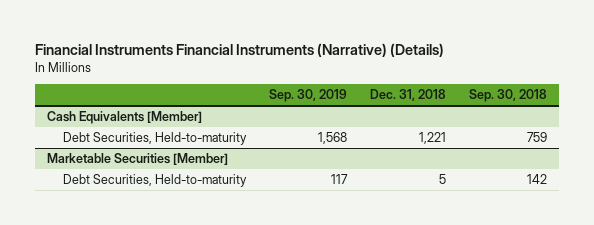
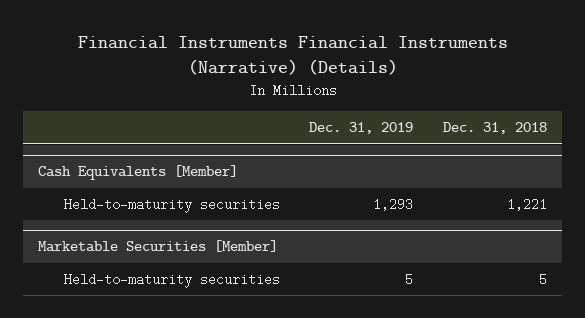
[268,89,347,103] Sep. 30, 2019 -> none
[469,89,548,103] Sep. 30, 2018 -> none
none -> [309,122,414,135] Dec. 31, 2019
[62,132,247,146] Debt Securities, Held-to-maturity -> [63,198,280,214] Held-to-maturity securities
[62,174,247,188] Debt Securities, Held-to-maturity -> [63,273,280,289] Held-to-maturity securities

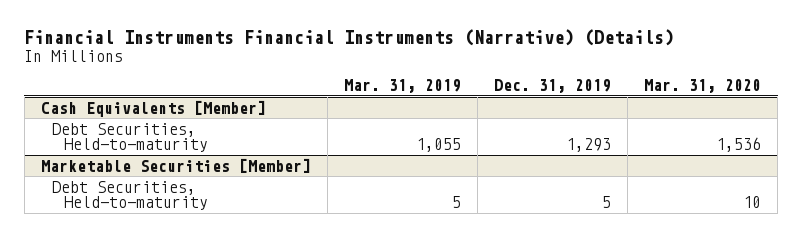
[442,122,547,135] Dec. 31, 2018 -> none
none -> [343,79,461,94] Mar. 31, 2019
none -> [644,79,762,94] Mar. 31, 2020
[63,198,280,214] Held-to-maturity securities -> [52,122,209,153] Debt Securities, Held-to-maturity
[63,273,280,289] Held-to-maturity securities -> [52,180,209,211] Debt Securities, Held-to-maturity

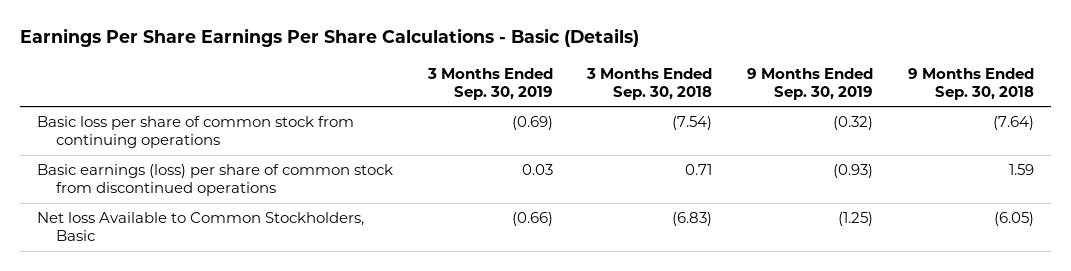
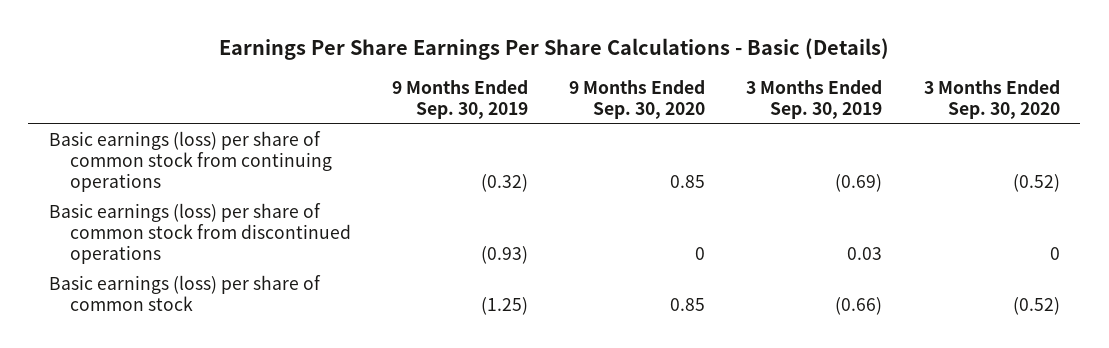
[586,67,713,100] 3 Months Ended Sep. 30, 2018 -> none
[907,67,1034,100] 9 Months Ended Sep. 30, 2018 -> none
none -> [569,80,706,120] 9 Months Ended Sep. 30, 2020
none -> [923,80,1060,120] 3 Months Ended Sep. 30, 2020
[37,116,355,149] Basic loss per share of common stock from continuing operations -> [48,131,332,193] Basic earnings (loss) per share of common stock from continuing operations
[37,212,365,242] Net loss Available to Common Stockholders, Basic -> [48,275,321,312] Basic earnings (loss) per share of common stock

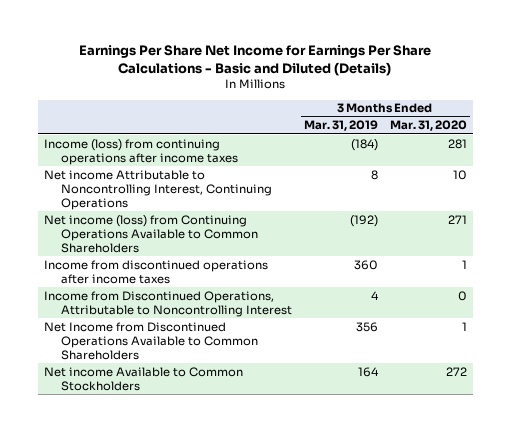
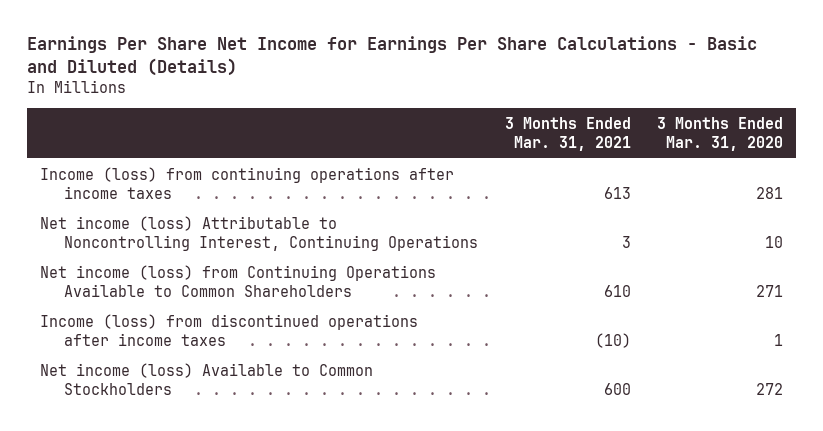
[304,120,379,132] Mar. 31, 2019 -> none
none -> [504,117,631,151] 3 Months Ended Mar. 31, 2021
[43,169,273,210] Net income Attributable to Noncontrolling Interest, Continuing Operations -> [40,215,478,251] Net income (loss) Attributable to Noncontrolling Interest, Continuing Operations
[43,290,293,317] Income from Discontinued Operations, Attributable to Noncontrolling Interest -> none
[43,321,259,360] Net Income from Discontinued Operations Available to Common Shareholders -> none
[43,259,268,284] Income from discontinued operations after income taxes -> [40,313,419,346] Income (loss) from discontinued operations after income taxes
[43,366,243,391] Net income Available to Common Stockholders -> [40,362,374,395] Net income (loss) Available to Common Stockholders

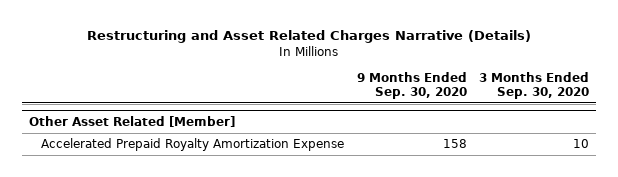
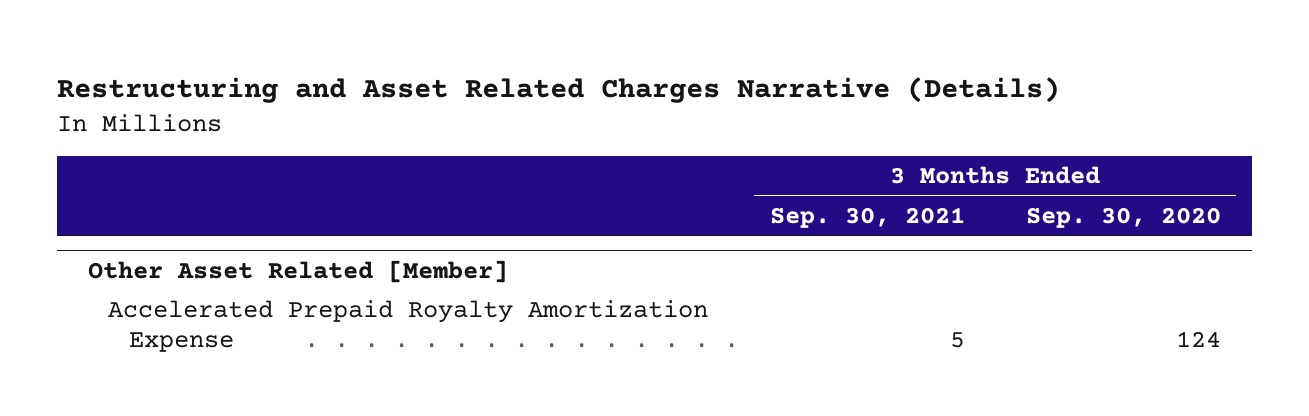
[356,72,467,99] 9 Months Ended Sep. 30, 2020 -> none
none -> [769,206,965,228] Sep. 30, 2021
[573,139,590,149] 10 -> [1175,330,1221,347] 124

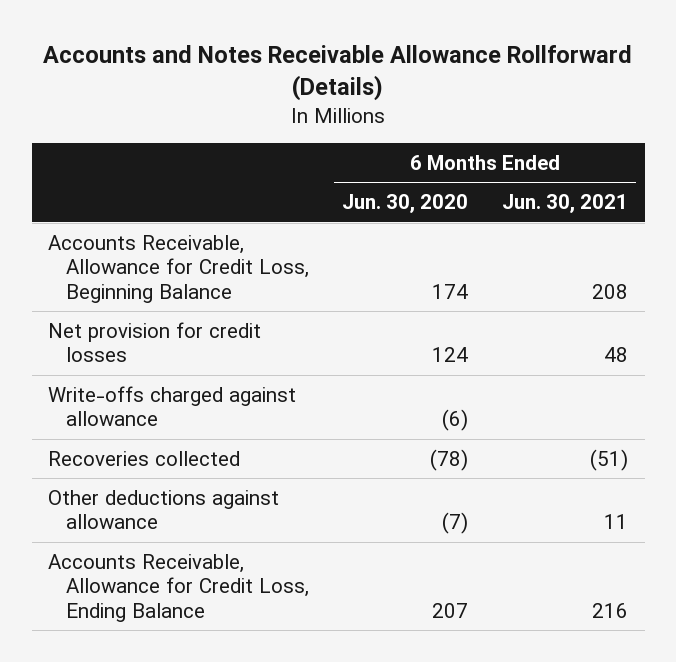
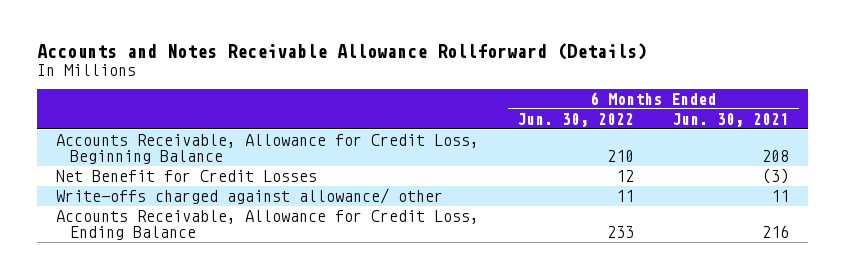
[342,194,469,214] Jun. 30, 2020 -> none
none -> [517,112,635,127] Jun. 30, 2022
[48,385,297,427] Write-offs charged against allowance -> none
[48,450,241,466] Recoveries collected -> none
[48,321,262,363] Net provision for credit losses -> [56,170,318,183] Net Benefit for Credit Losses
[603,347,628,363] 48 -> [762,168,790,185] (3)
[48,489,280,530] Other deductions against allowance -> [56,188,444,205] Write-offs charged against allowance/ other

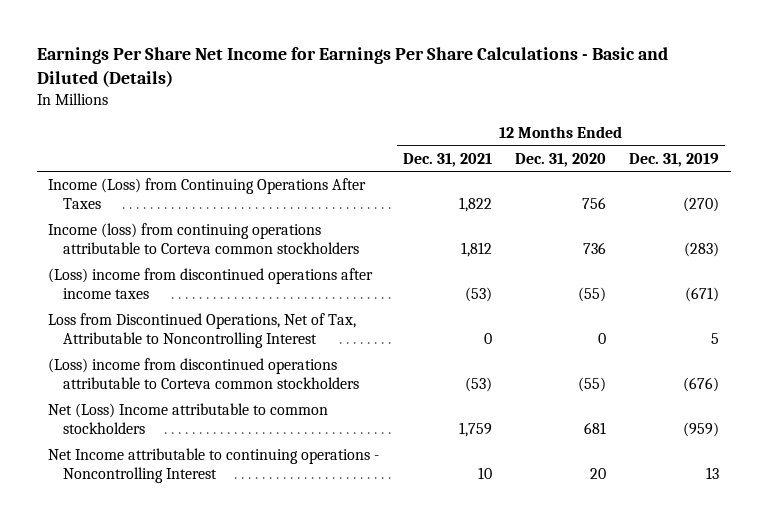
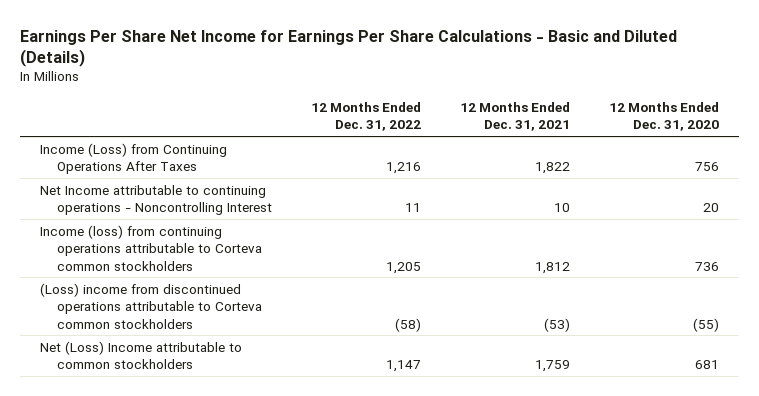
[629,152,720,167] Dec. 31, 2019 -> none
none -> [311,101,422,132] 12 Months Ended Dec. 31, 2022
[48,447,380,484] Net Income attributable to continuing operations - Noncontrolling Interest -> [39,184,272,216] Net Income attributable to continuing operations - Noncontrolling Interest
[48,267,374,300] (Loss) income from discontinued operations after income taxes -> none
[48,312,357,349] Loss from Discontinued Operations, Net of Tax, Attributable to Noncontrolling Interest -> none

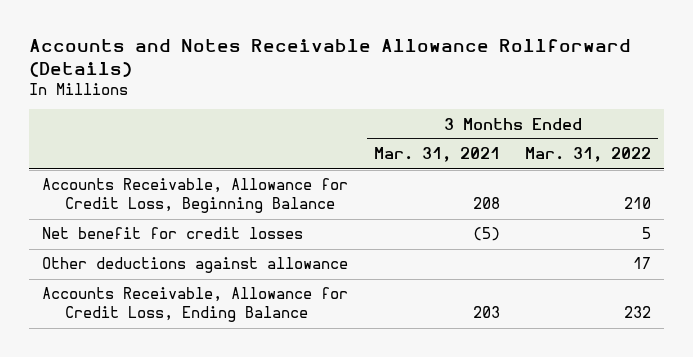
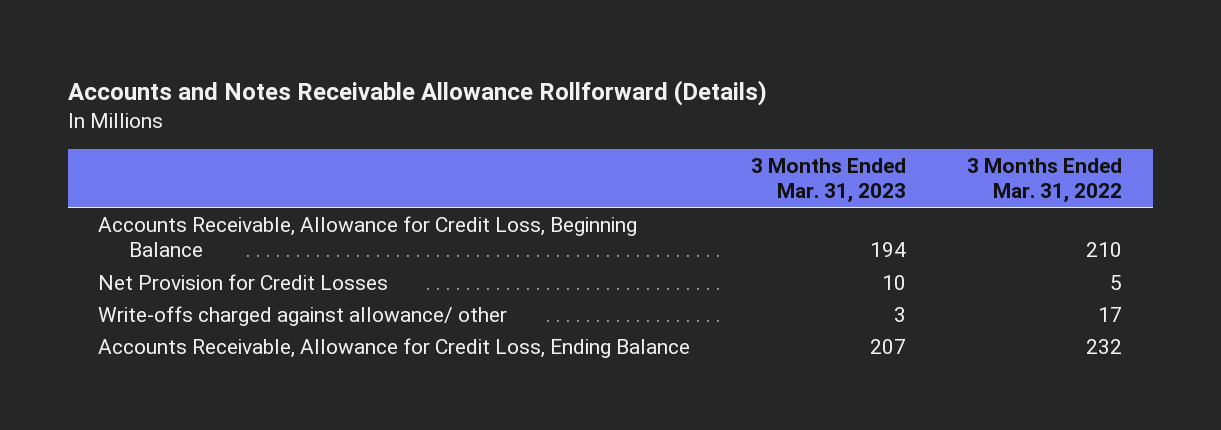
[373,147,500,163] Mar. 31, 2021 -> none
none -> [751,157,907,204] 3 Months Ended Mar. 31, 2023
[41,227,303,240] Net benefit for credit losses -> [98,273,389,290] Net Provision for Credit Losses
[41,257,348,274] Other deductions against allowance -> [98,305,508,326] Write-offs charged against allowance/ other

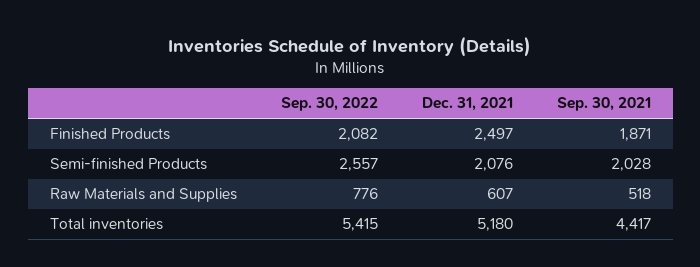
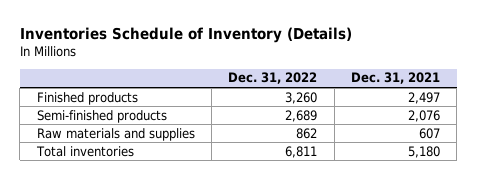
[280,97,378,112] Sep. 30, 2022 -> none
[556,97,651,112] Sep. 30, 2021 -> none
none -> [228,72,318,85] Dec. 31, 2022
[49,128,170,141] Finished Products -> [36,91,138,105] Finished products
[49,157,207,171] Semi-finished Products -> [36,109,167,123] Semi-finished products
[49,188,237,203] Raw Materials and Supplies -> [36,127,195,141] Raw materials and supplies

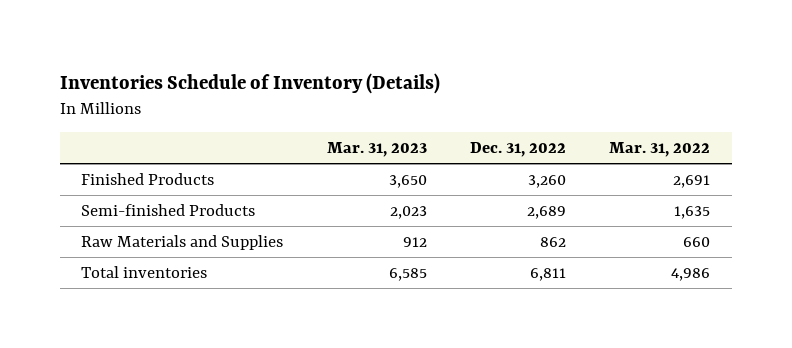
[350,72,440,85] Dec. 31, 2021 -> none
none -> [326,142,427,158] Mar. 31, 2023
none -> [609,142,711,158] Mar. 31, 2022
[36,91,138,105] Finished products -> [81,172,215,185] Finished Products
[36,109,167,123] Semi-finished products -> [81,203,256,216] Semi-finished Products
[36,127,195,141] Raw materials and supplies -> [81,234,284,250] Raw Materials and Supplies

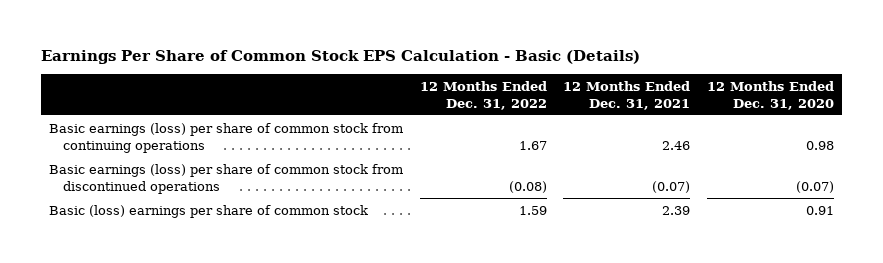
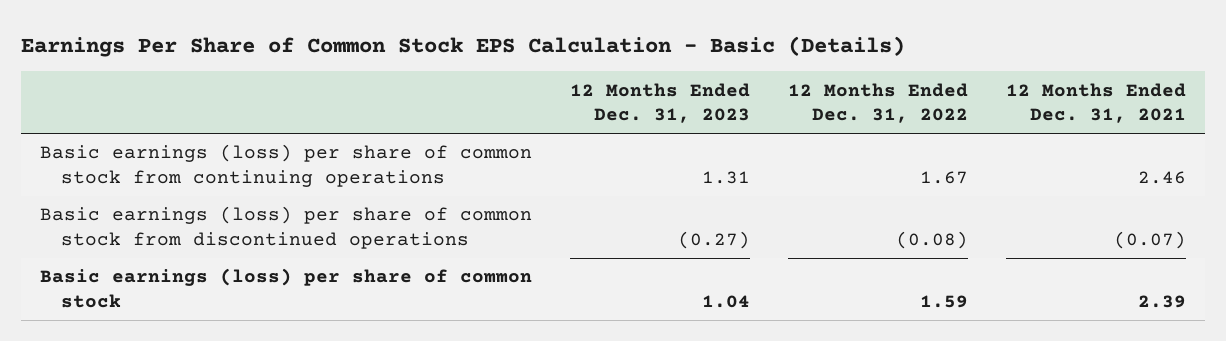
[706,80,834,110] 12 Months Ended Dec. 31, 2020 -> none
none -> [570,82,751,124] 12 Months Ended Dec. 31, 2023
[49,204,369,218] Basic (loss) earnings per share of common stock -> [40,268,533,309] Basic earnings (loss) per share of common stock

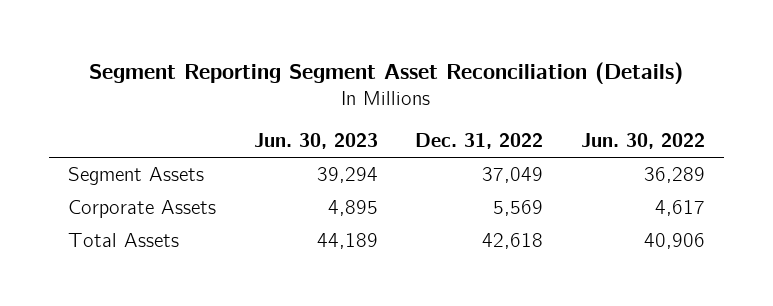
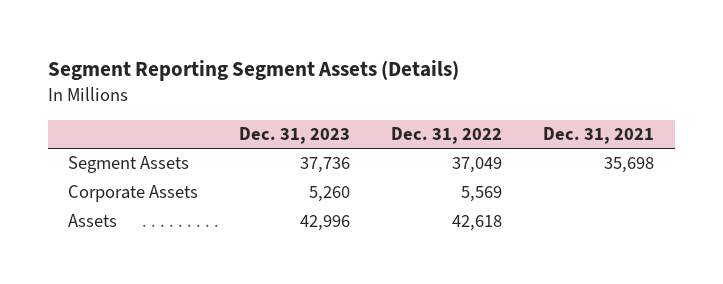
[89,61,684,84] Segment Reporting Segment Asset Reconciliation (Details) -> [47,60,459,82] Segment Reporting Segment Assets (Details)
[253,133,378,150] Jun. 30, 2023 -> none
[581,133,706,150] Jun. 30, 2022 -> none
none -> [239,127,351,145] Dec. 31, 2023
none -> [543,127,655,145] Dec. 31, 2021
[67,233,179,248] Total Assets -> [68,214,118,228] Assets

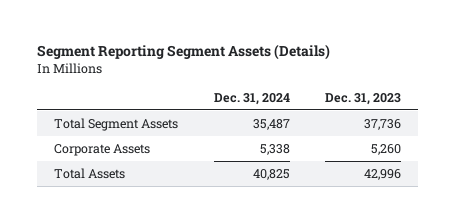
[391,127,503,145] Dec. 31, 2022 -> none
[543,127,655,145] Dec. 31, 2021 -> none
none -> [213,92,290,105] Dec. 31, 2024
[68,156,190,174] Segment Assets -> [54,117,179,131] Total Segment Assets
[68,214,118,228] Assets -> [54,167,126,179] Total Assets

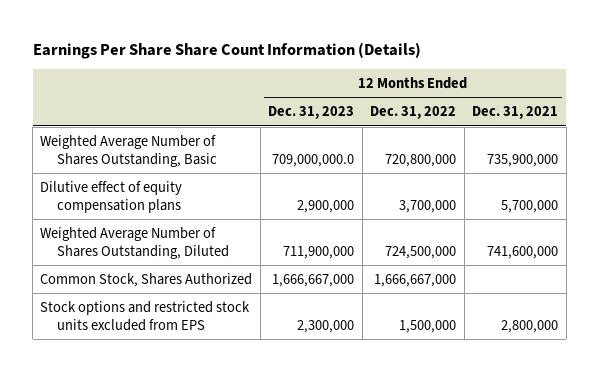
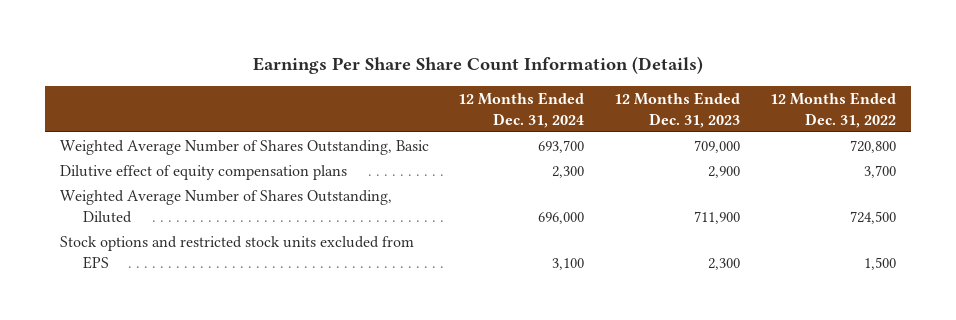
[472,106,559,120] Dec. 31, 2021 -> none
none -> [458,91,585,128] 12 Months Ended Dec. 31, 2024
[40,272,253,287] Common Stock, Shares Authorized -> none
[272,153,355,167] 709,000,000.0 -> [694,139,741,153] 709,000
[385,153,457,167] 720,800,000 -> [849,139,896,153] 720,800
[297,199,355,213] 2,900,000 -> [708,165,741,178] 2,900
[399,199,457,213] 3,700,000 -> [863,164,896,178] 3,700
[283,245,355,259] 711,900,000 -> [694,210,741,224] 711,900
[385,245,457,259] 724,500,000 -> [849,210,896,224] 724,500
[297,319,355,333] 2,300,000 -> [708,257,741,270] 2,300
[399,319,457,333] 1,500,000 -> [863,256,896,270] 1,500

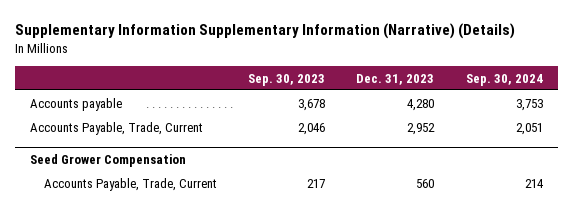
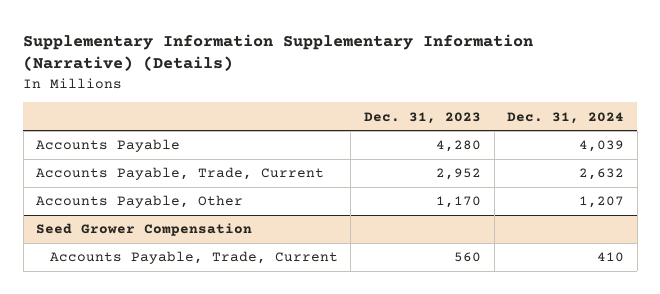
[248,73,326,86] Sep. 30, 2023 -> none
[465,73,543,86] Sep. 30, 2024 -> none
none -> [507,111,625,124] Dec. 31, 2024
[30,97,123,111] Accounts payable -> [36,139,181,153] Accounts Payable
none -> [36,195,244,209] Accounts Payable, Other

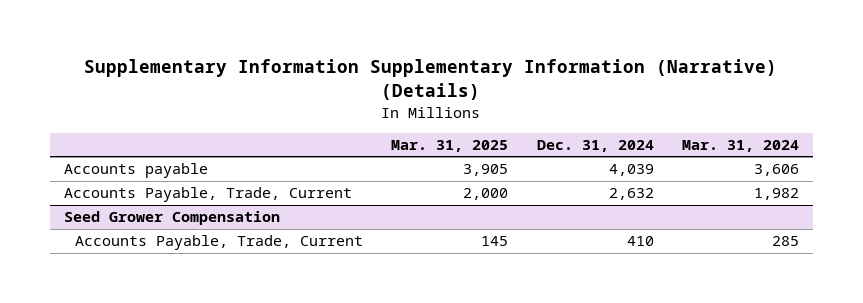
[364,111,482,124] Dec. 31, 2023 -> none
none -> [391,140,509,153] Mar. 31, 2025
none -> [681,140,799,153] Mar. 31, 2024
[36,139,181,153] Accounts Payable -> [63,163,208,179] Accounts payable
[36,195,244,209] Accounts Payable, Other -> none

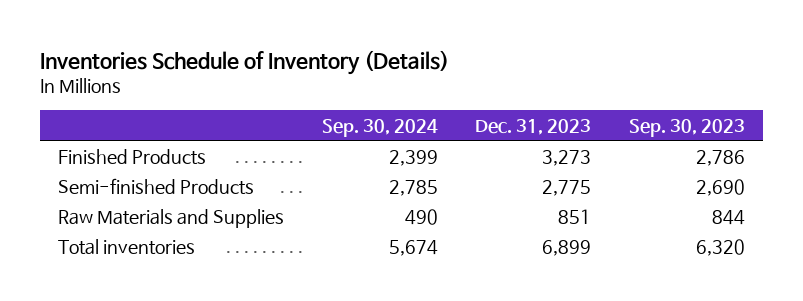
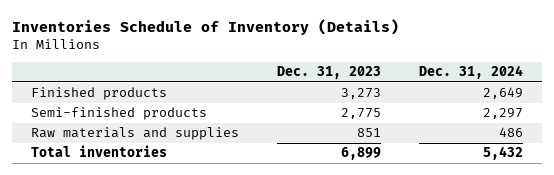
[321,118,438,137] Sep. 30, 2024 -> none
[628,118,745,137] Sep. 30, 2023 -> none
none -> [418,65,523,80] Dec. 31, 2024
[58,148,207,165] Finished Products -> [31,87,168,101] Finished products
[58,177,255,195] Semi-finished Products -> [31,107,208,121] Semi-finished products
[58,208,285,228] Raw Materials and Supplies -> [31,127,240,141] Raw materials and supplies

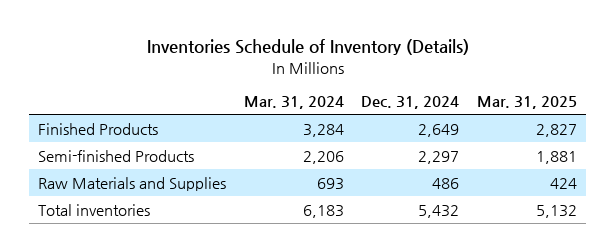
[276,66,381,80] Dec. 31, 2023 -> none
none -> [243,96,344,110] Mar. 31, 2024
none -> [476,96,577,110] Mar. 31, 2025
[31,87,168,101] Finished products -> [38,122,159,135] Finished Products
[31,107,208,121] Semi-finished products -> [38,149,195,162] Semi-finished Products
[31,127,240,141] Raw materials and supplies -> [38,176,227,191] Raw Materials and Supplies

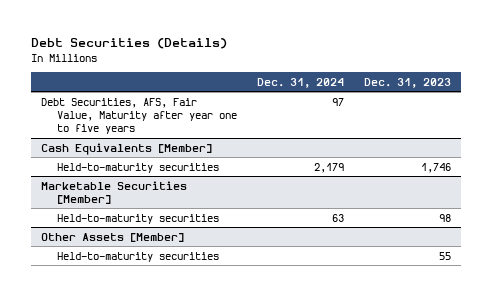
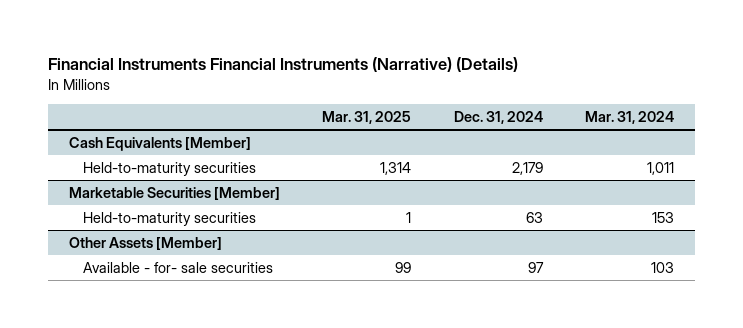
[30,38,227,50] Debt Securities (Details) -> [47,57,518,73] Financial Instruments Financial Instruments (Narrative) (Details)
[363,77,451,88] Dec. 31, 2023 -> none
none -> [322,111,412,125] Mar. 31, 2025
none -> [584,111,674,125] Mar. 31, 2024
[40,97,237,135] Debt Securities, AFS, Fair Value, Maturity after year one to five years -> none
[56,251,219,262] Held-to-maturity securities -> none
none -> [83,261,274,273] Available - for- sale securities

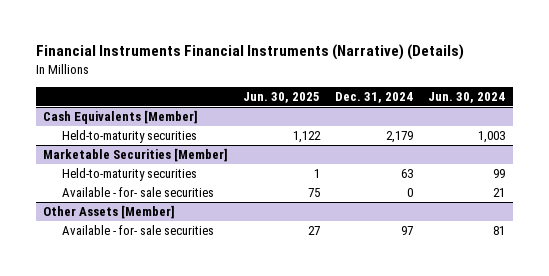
[322,111,412,125] Mar. 31, 2025 -> none
[584,111,674,125] Mar. 31, 2024 -> none
none -> [243,91,321,103] Jun. 30, 2025
none -> [428,91,506,103] Jun. 30, 2024
none -> [62,187,215,198] Available - for- sale securities

